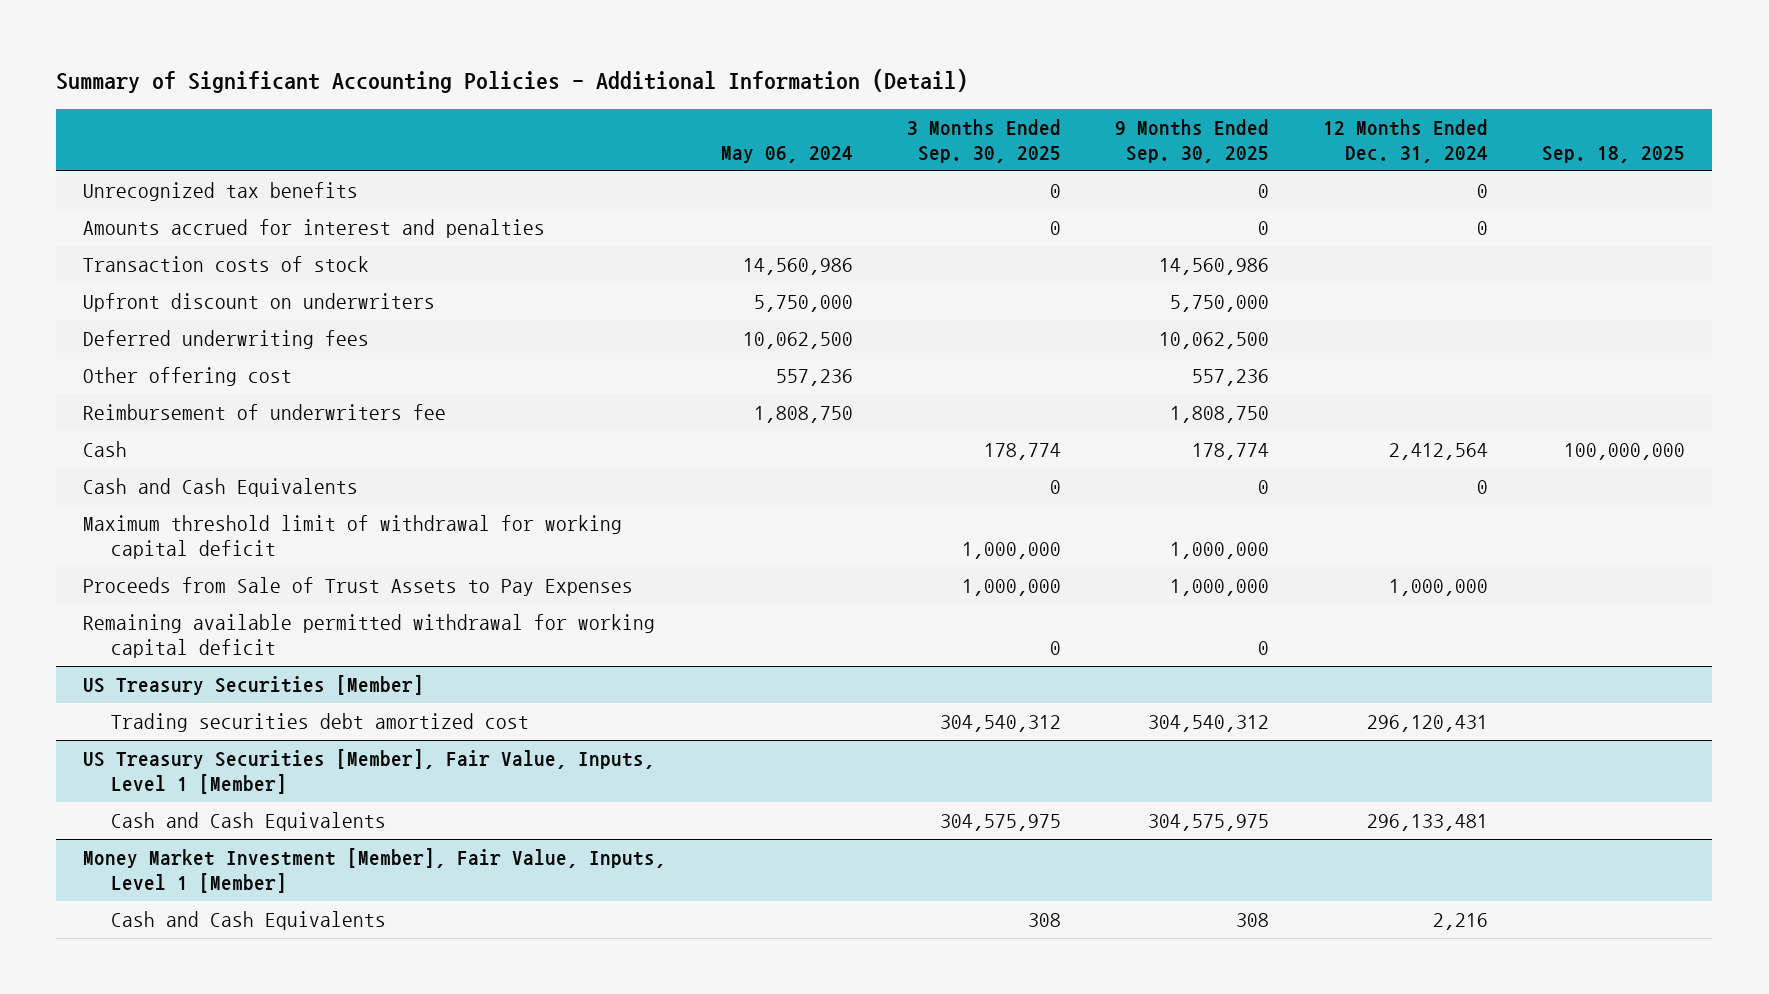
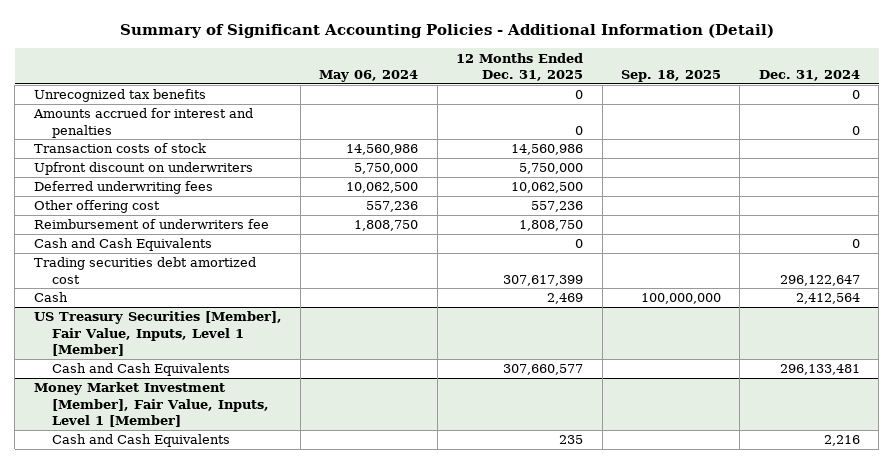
[906,118,1061,163] 3 Months Ended Sep. 30, 2025 -> none
[1114,118,1269,163] 9 Months Ended Sep. 30, 2025 -> none
[1323,118,1489,163] 12 Months Ended Dec. 31, 2024 -> none
none -> [456,52,584,81] 12 Months Ended Dec. 31, 2025
none -> [758,69,860,81] Dec. 31, 2024
[83,515,623,560] Maximum threshold limit of withdrawal for working capital deficit -> none
[83,577,634,597] Proceeds from Sale of Trust Assets to Pay Expenses -> none
[83,614,656,659] Remaining available permitted withdrawal for working capital deficit -> none
[83,675,425,696] US Treasury Securities [Member] -> none
[110,713,529,733] Trading securities debt amortized cost -> none
none -> [33,257,256,284] Trading securities debt amortized cost
[83,441,128,458] Cash -> [33,292,68,303] Cash

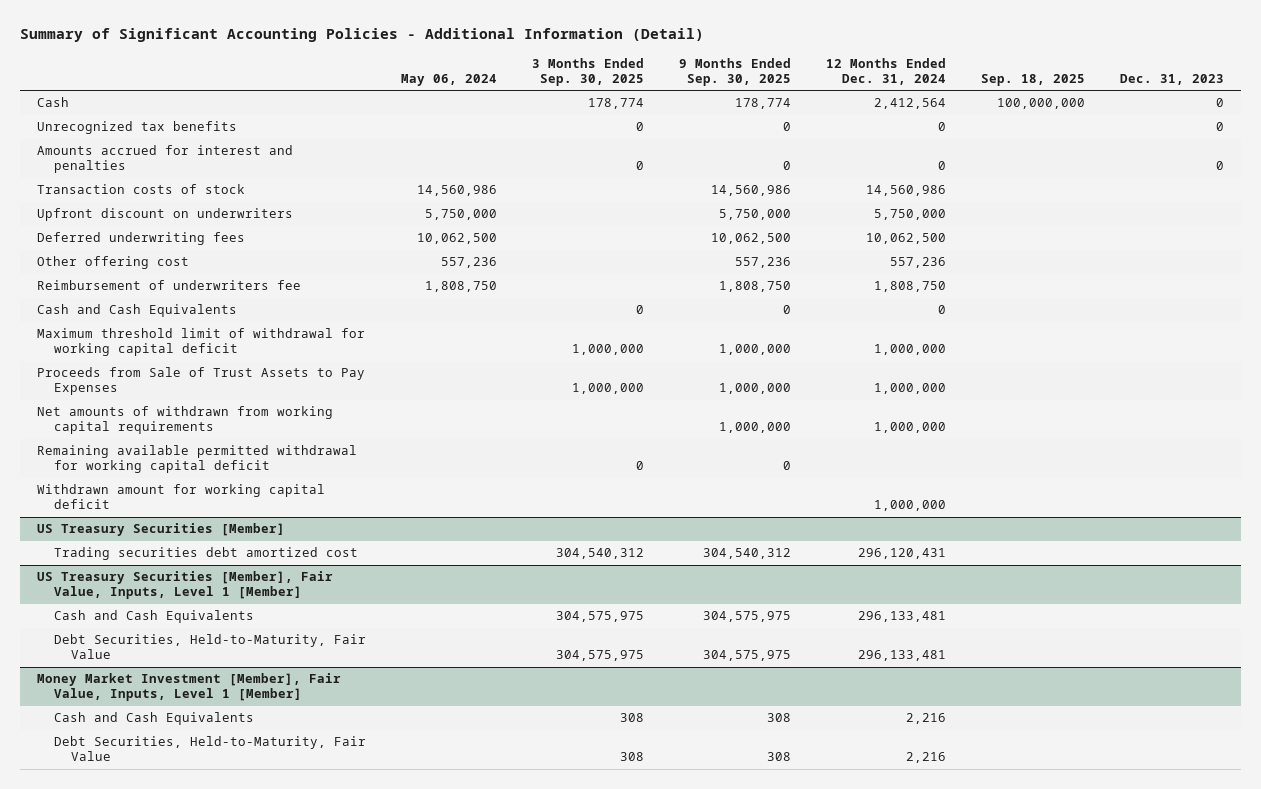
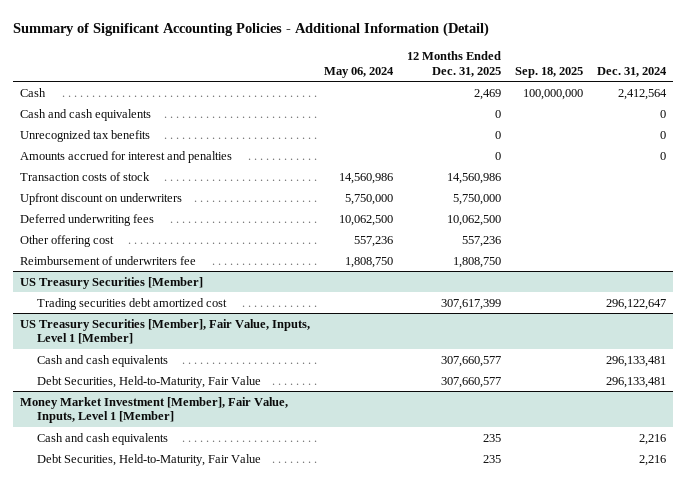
[532,57,645,86] 3 Months Ended Sep. 30, 2025 -> none
[679,57,792,86] 9 Months Ended Sep. 30, 2025 -> none
[825,57,946,85] 12 Months Ended Dec. 31, 2024 -> none
[1119,73,1224,85] Dec. 31, 2023 -> none
none -> [407,51,502,77] 12 Months Ended Dec. 31, 2025
none -> [597,66,668,77] Dec. 31, 2024
none -> [20,108,152,121] Cash and cash equivalents
[37,304,238,318] Cash and Cash Equivalents -> none
[37,328,366,357] Maximum threshold limit of withdrawal for working capital deficit -> none
[37,367,366,396] Proceeds from Sale of Trust Assets to Pay Expenses -> none
[37,406,334,435] Net amounts of withdrawn from working capital requirements -> none
[37,445,358,474] Remaining available permitted withdrawal for working capital deficit -> none
[37,484,326,510] Withdrawn amount for working capital deficit -> none
[54,610,255,624] Cash and Cash Equivalents -> [36,354,168,367] Cash and cash equivalents
[54,712,255,726] Cash and Cash Equivalents -> [36,432,168,445] Cash and cash equivalents

